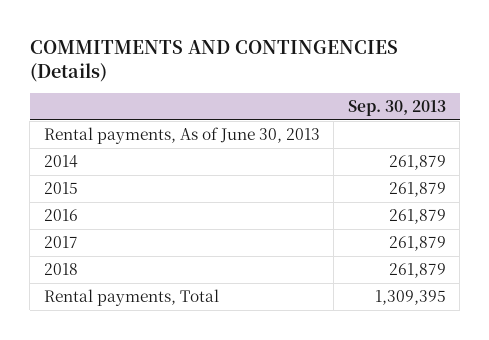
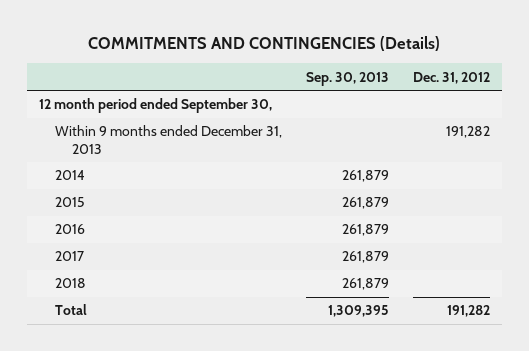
none -> [413,71,491,84] Dec. 31, 2012
[43,126,320,144] Rental payments, As of June 30, 2013 -> none
none -> [38,98,272,114] 12 month period ended September 30,
none -> [55,125,283,154] Within 9 months ended December 31, 2013
[43,288,219,306] Rental payments, Total -> [55,304,88,316] Total

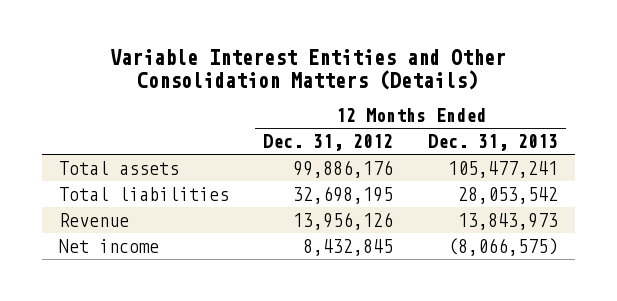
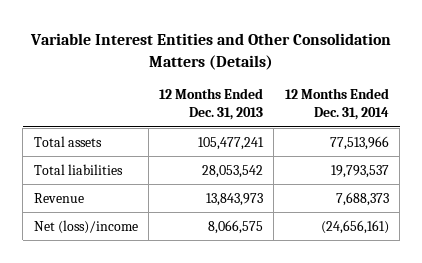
[263,134,394,152] Dec. 31, 2012 -> none
none -> [284,88,389,121] 12 Months Ended Dec. 31, 2014
[58,238,159,253] Net income -> [33,219,138,234] Net (loss)/income
[447,237,558,256] (8,066,575) -> [208,219,264,234] 8,066,575

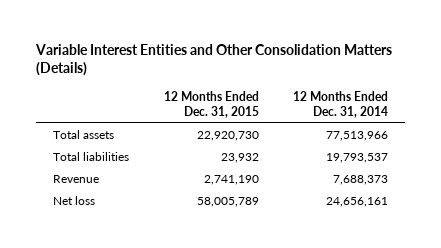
[159,88,264,121] 12 Months Ended Dec. 31, 2013 -> none
none -> [163,90,259,118] 12 Months Ended Dec. 31, 2015
[33,219,138,234] Net (loss)/income -> [53,196,96,206] Net loss
[320,219,389,234] (24,656,161) -> [325,197,388,208] 24,656,161

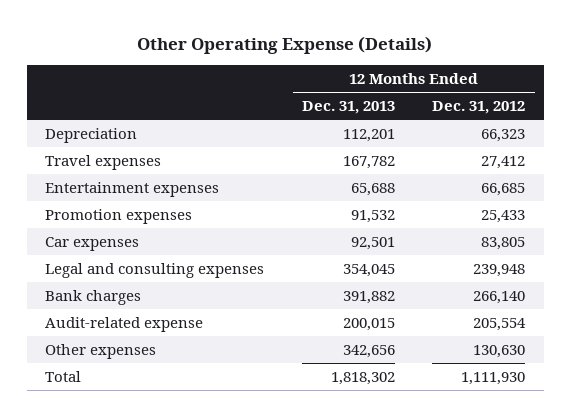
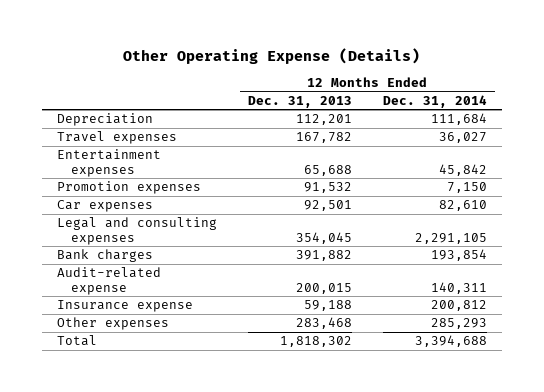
[432,101,526,115] Dec. 31, 2012 -> none
none -> [382,94,487,108] Dec. 31, 2014
none -> [57,300,194,313] Insurance expense
[342,344,395,358] 342,656 -> [296,317,353,330] 283,468

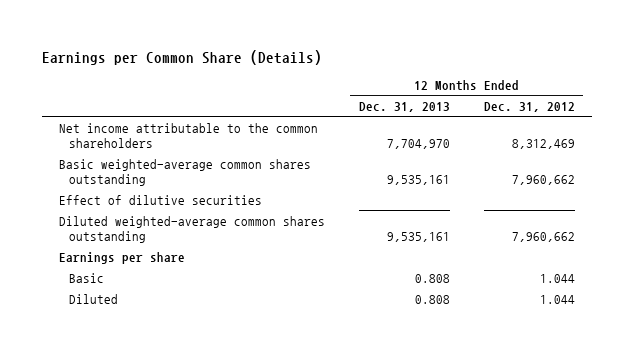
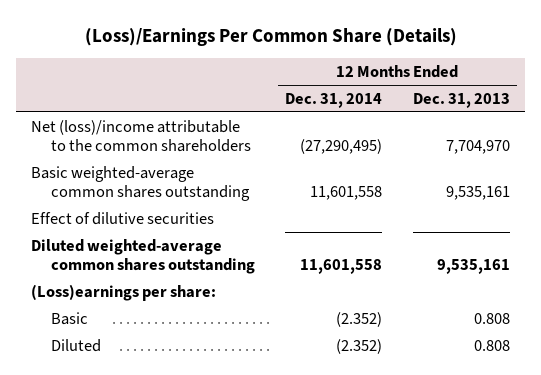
[42,49,323,65] Earnings per Common Share (Details) -> [84,27,457,46] (Loss)/Earnings Per Common Share (Details)
[483,101,575,112] Dec. 31, 2012 -> none
none -> [285,92,383,108] Dec. 31, 2014
[58,122,318,148] Net income attributable to the common shareholders -> [31,119,251,153] Net (loss)/income attributable to the common shareholders
[58,251,185,264] Earnings per share -> [31,283,217,301] (Loss)earnings per share:

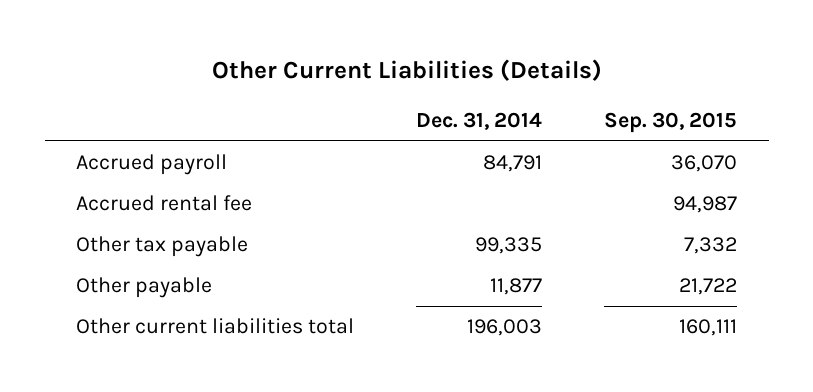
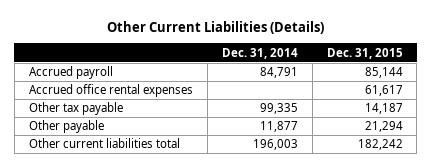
[604,111,738,133] Sep. 30, 2015 -> none
none -> [326,47,403,59] Dec. 31, 2015
[75,195,252,212] Accrued rental fee -> [28,84,193,98] Accrued office rental expenses

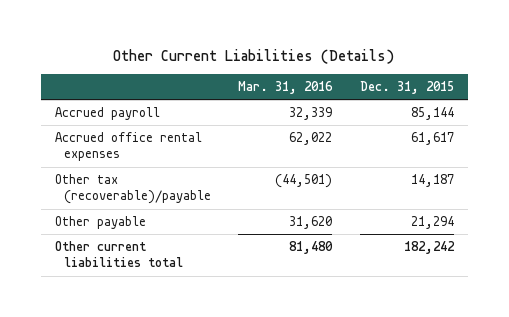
[221,47,298,59] Dec. 31, 2014 -> none
none -> [238,81,334,95] Mar. 31, 2016
[28,102,123,116] Other tax payable -> [54,174,211,205] Other tax (recoverable)/payable

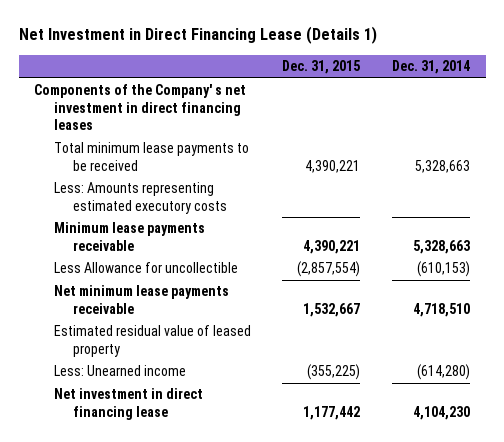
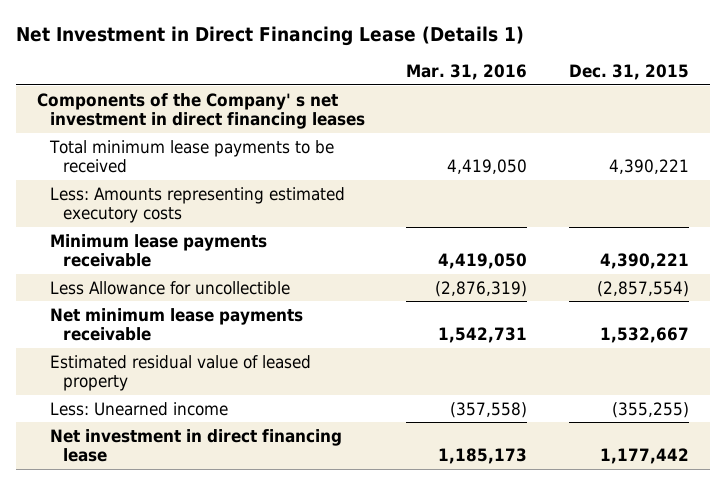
[391,60,470,75] Dec. 31, 2014 -> none
none -> [406,64,528,81] Mar. 31, 2016
[307,364,361,381] (355,225) -> [611,401,689,418] (355,255)

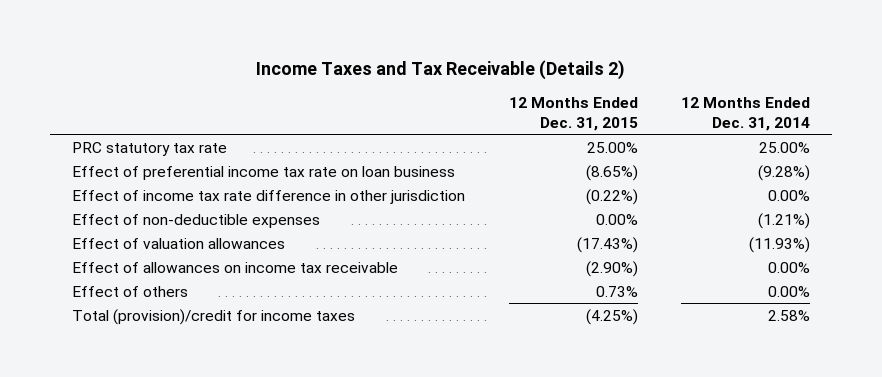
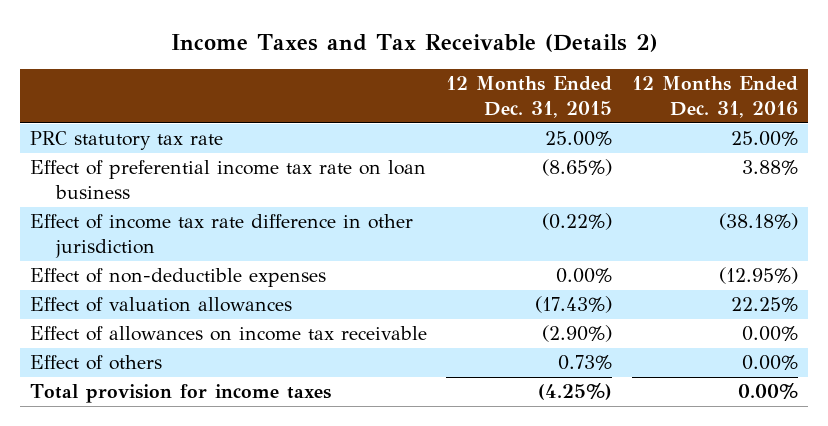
[681,96,811,131] 12 Months Ended Dec. 31, 2014 -> none
none -> [632,76,799,118] 12 Months Ended Dec. 31, 2016
[71,308,355,325] Total (provision)/credit for income taxes -> [29,384,331,404] Total provision for income taxes

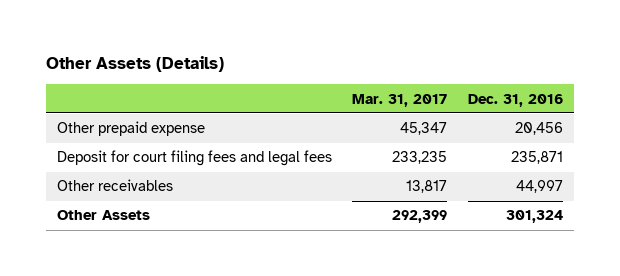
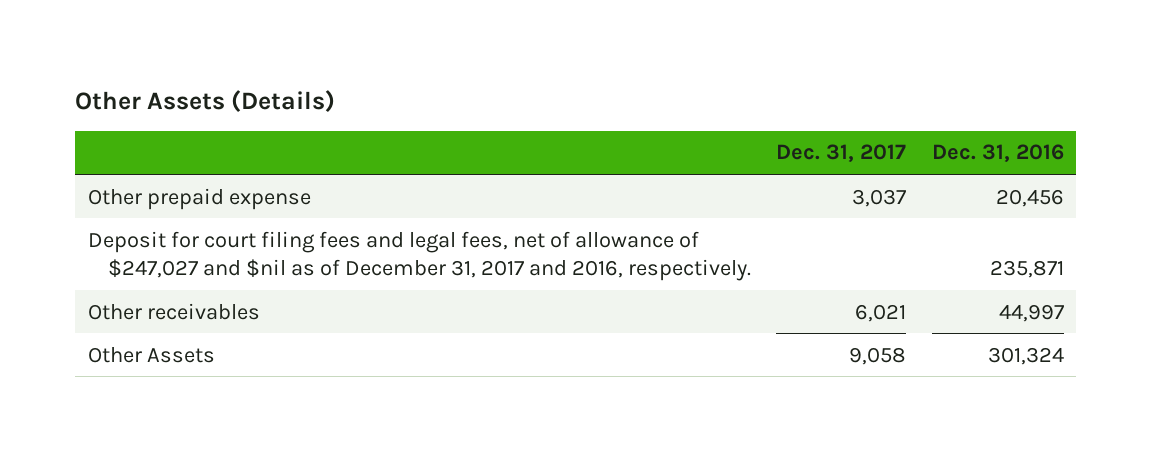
[352,93,448,107] Mar. 31, 2017 -> none
none -> [776,144,907,163] Dec. 31, 2017
[56,150,332,167] Deposit for court filing fees and legal fees -> [87,230,751,281] Deposit for court filing fees and legal fees, net of allowance of $247,027 and $nil as of December 31, 2017 and 2016, respectively.

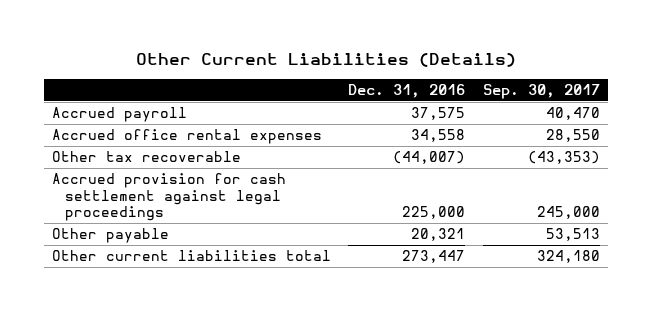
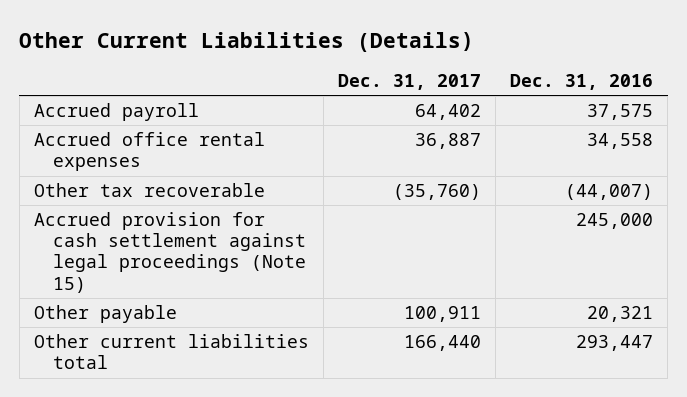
[482,84,600,100] Sep. 30, 2017 -> none
none -> [338,74,482,91] Dec. 31, 2017
[52,173,287,221] Accrued provision for cash settlement against legal proceedings -> [33,212,307,293] Accrued provision for cash settlement against legal proceedings (Note 15)
[402,205,466,219] 225,000 -> [576,213,654,230] 245,000
[402,250,466,264] 273,447 -> [576,335,654,352] 293,447

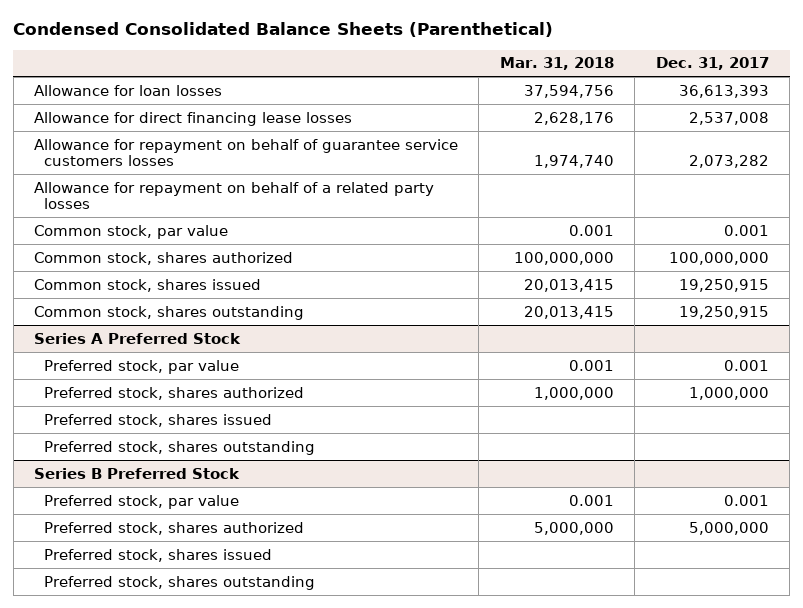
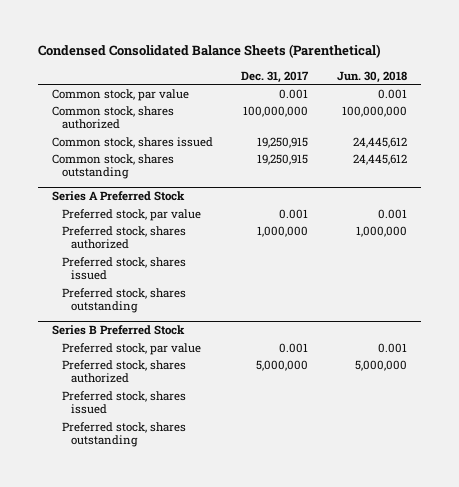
[499,57,614,71] Mar. 31, 2018 -> none
none -> [337,70,408,83] Jun. 30, 2018
[33,84,222,96] Allowance for loan losses -> none
[33,111,352,126] Allowance for direct financing lease losses -> none
[33,138,458,167] Allowance for repayment on behalf of guarantee service customers losses -> none
[33,181,434,210] Allowance for repayment on behalf of a related party losses -> none

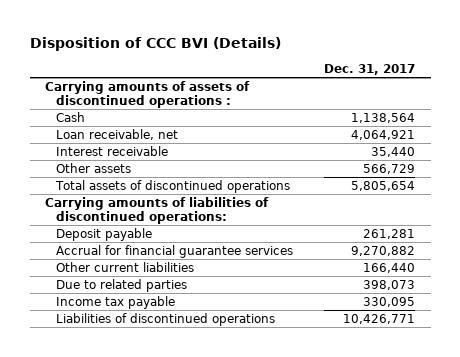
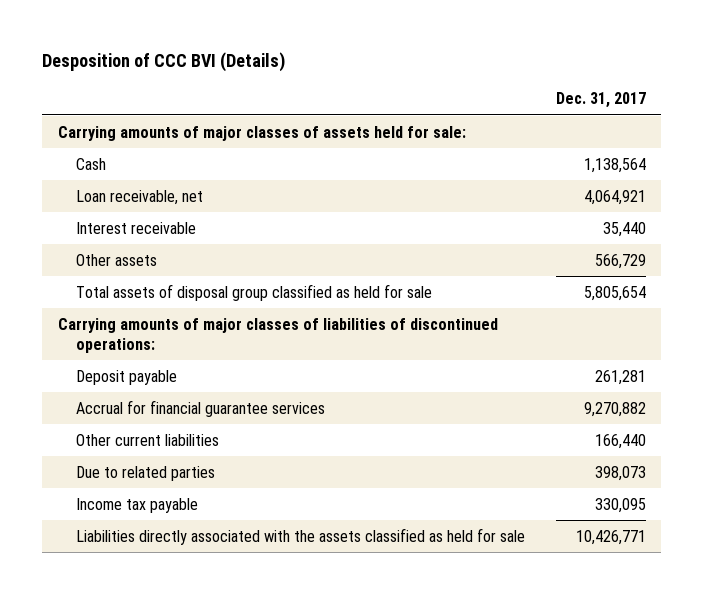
[29,37,281,52] Disposition of CCC BVI (Details) -> [42,52,286,73] Desposition of CCC BVI (Details)
[45,80,251,108] Carrying amounts of assets of discontinued operations : -> [57,125,466,141] Carrying amounts of major classes of assets held for sale:
[55,179,291,193] Total assets of discontinued operations -> [76,283,433,301] Total assets of disposal group classified as held for sale
[45,196,270,224] Carrying amounts of liabilities of discontinued operations: -> [57,317,498,353] Carrying amounts of major classes of liabilities of discontinued operations:
[56,312,276,326] Liabilities of discontinued operations -> [76,527,526,545] Liabilities directly associated with the assets classified as held for sale

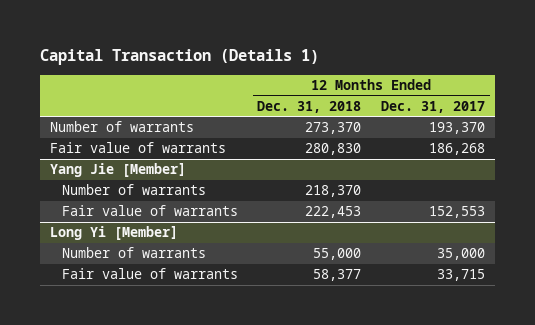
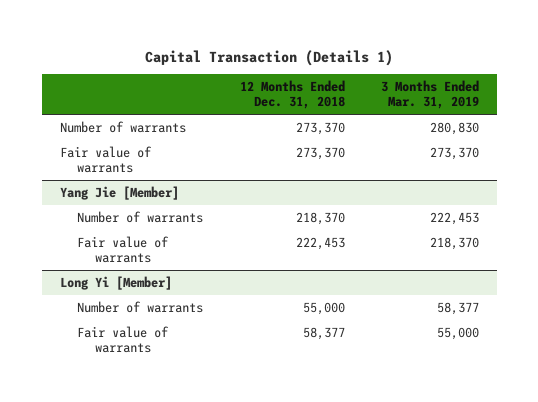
[380,100,485,113] Dec. 31, 2017 -> none
none -> [380,80,479,110] 3 Months Ended Mar. 31, 2019
[305,143,362,156] 280,830 -> [295,146,345,160] 273,370

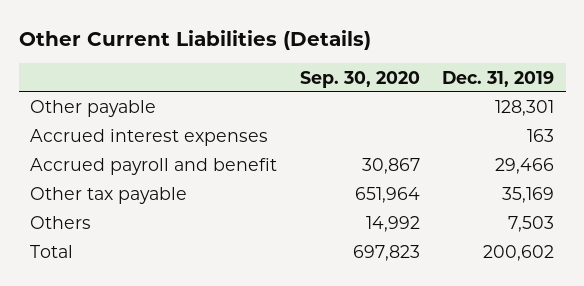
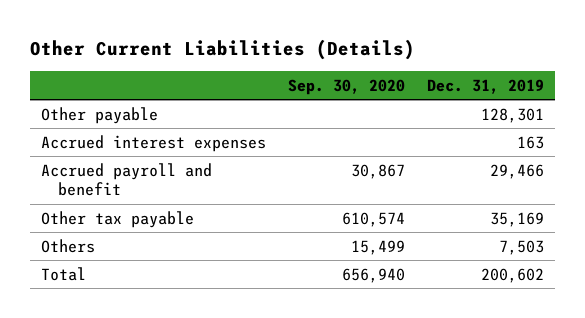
[354,187,420,204] 651,964 -> [341,211,405,227] 610,574
[365,216,420,233] 14,992 -> [350,239,405,255] 15,499
[352,245,420,262] 697,823 -> [341,267,405,283] 656,940

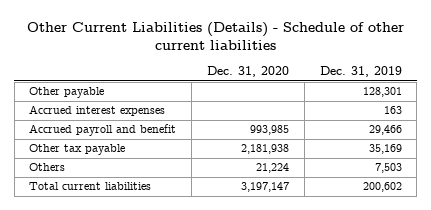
[29,38,415,60] Other Current Liabilities (Details) -> [26,22,404,51] Other Current Liabilities (Details) - Schedule of other current liabilities
[287,78,405,95] Sep. 30, 2020 -> none
none -> [207,66,290,78] Dec. 31, 2020
[40,266,86,281] Total -> [29,182,152,191] Total current liabilities

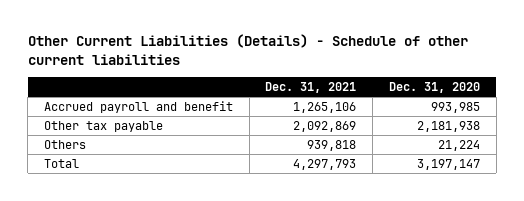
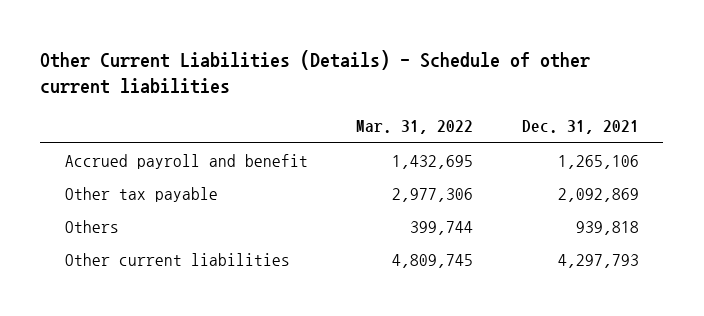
[388,82,480,94] Dec. 31, 2020 -> none
none -> [356,120,474,135] Mar. 31, 2022
[43,158,79,168] Total -> [64,253,290,267] Other current liabilities

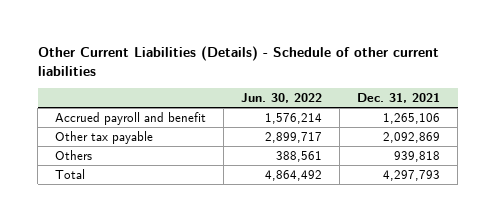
[356,120,474,135] Mar. 31, 2022 -> none
none -> [241,92,323,103] Jun. 30, 2022
[64,253,290,267] Other current liabilities -> [55,168,86,179] Total

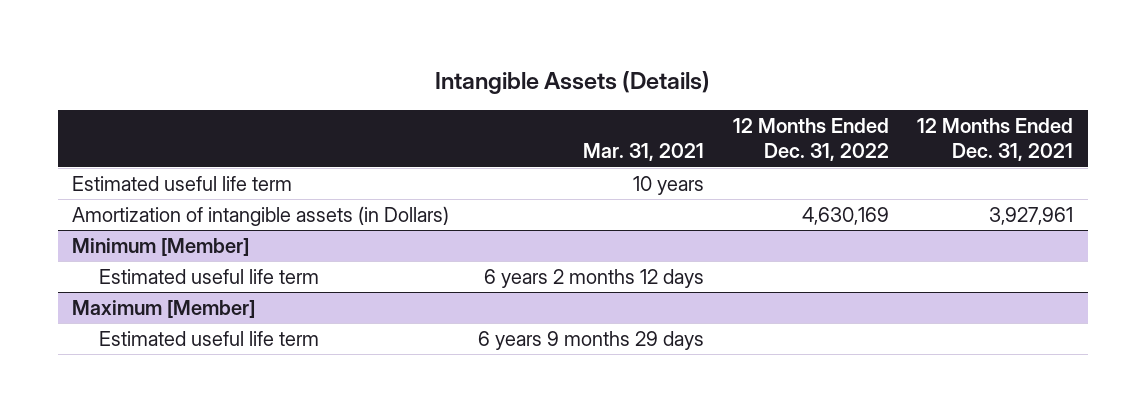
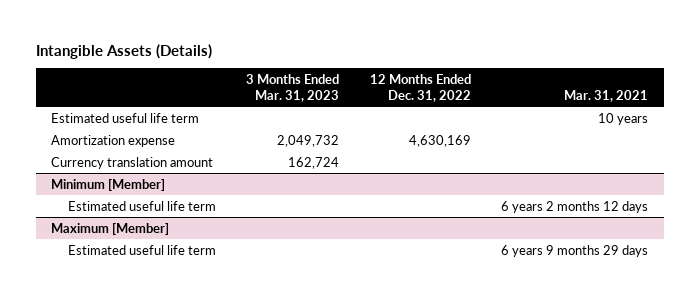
[917,117,1074,162] 12 Months Ended Dec. 31, 2021 -> none
none -> [246,73,340,102] 3 Months Ended Mar. 31, 2023
[72,206,450,227] Amortization of intangible assets (in Dollars) -> [51,134,176,147] Amortization expense
none -> [51,156,214,169] Currency translation amount

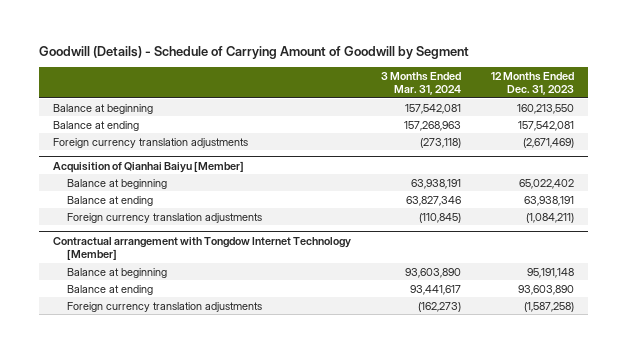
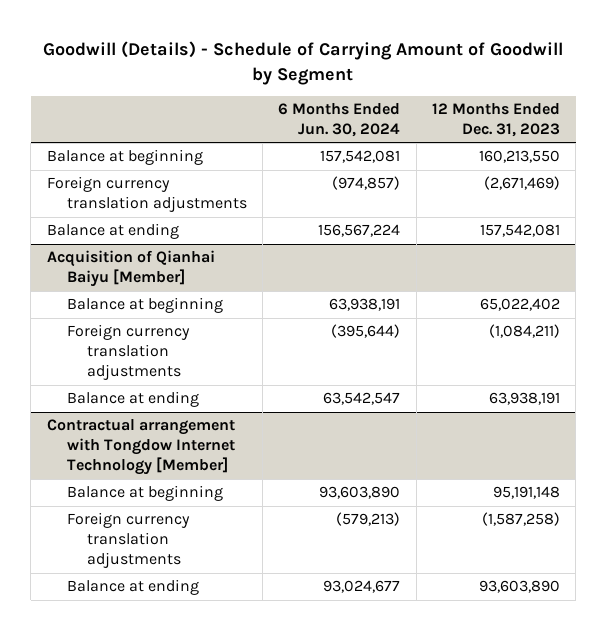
[381,71,462,96] 3 Months Ended Mar. 31, 2024 -> none
none -> [278,102,401,138] 6 Months Ended Jun. 30, 2024
[53,120,140,131] Balance at ending -> [46,223,179,240] Balance at ending
[67,195,154,206] Balance at ending -> [66,391,199,408] Balance at ending
[67,284,154,295] Balance at ending -> [66,579,199,596] Balance at ending

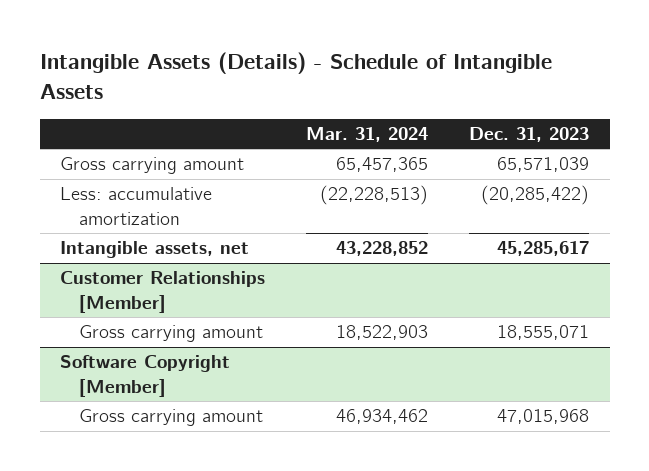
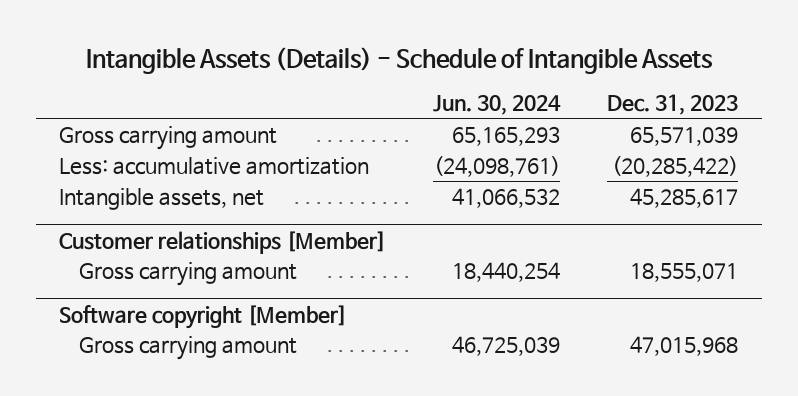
[306,126,429,142] Mar. 31, 2024 -> none
none -> [433,95,562,116] Jun. 30, 2024
[60,271,266,313] Customer Relationships [Member] -> [59,230,387,254] Customer relationships [Member]
[60,355,231,397] Software Copyright [Member] -> [59,304,348,329] Software copyright [Member]

